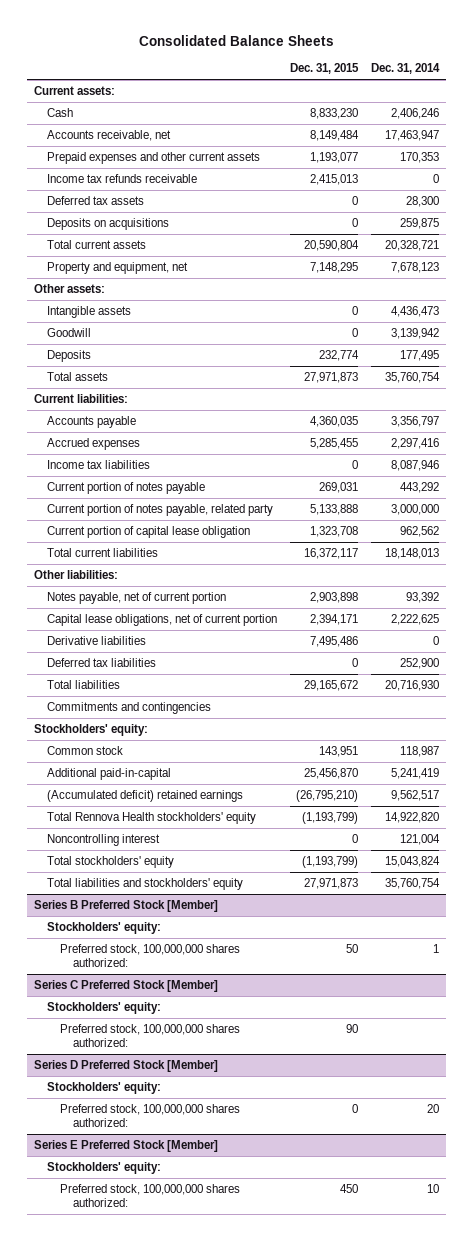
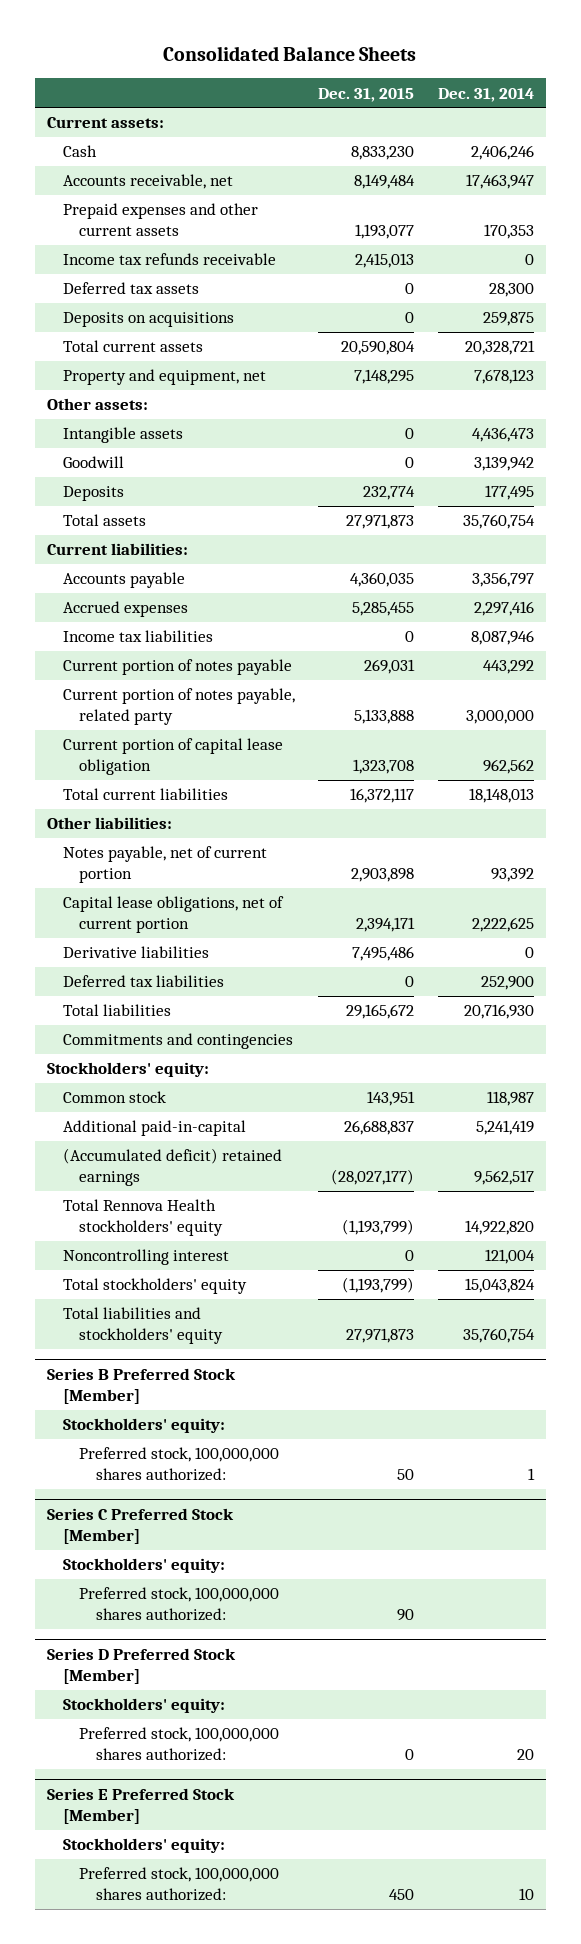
[304,767,359,779] 25,456,870 -> [344,1120,415,1136] 26,688,837
[296,789,359,802] (26,795,210) -> [331,1169,415,1186] (28,027,177)

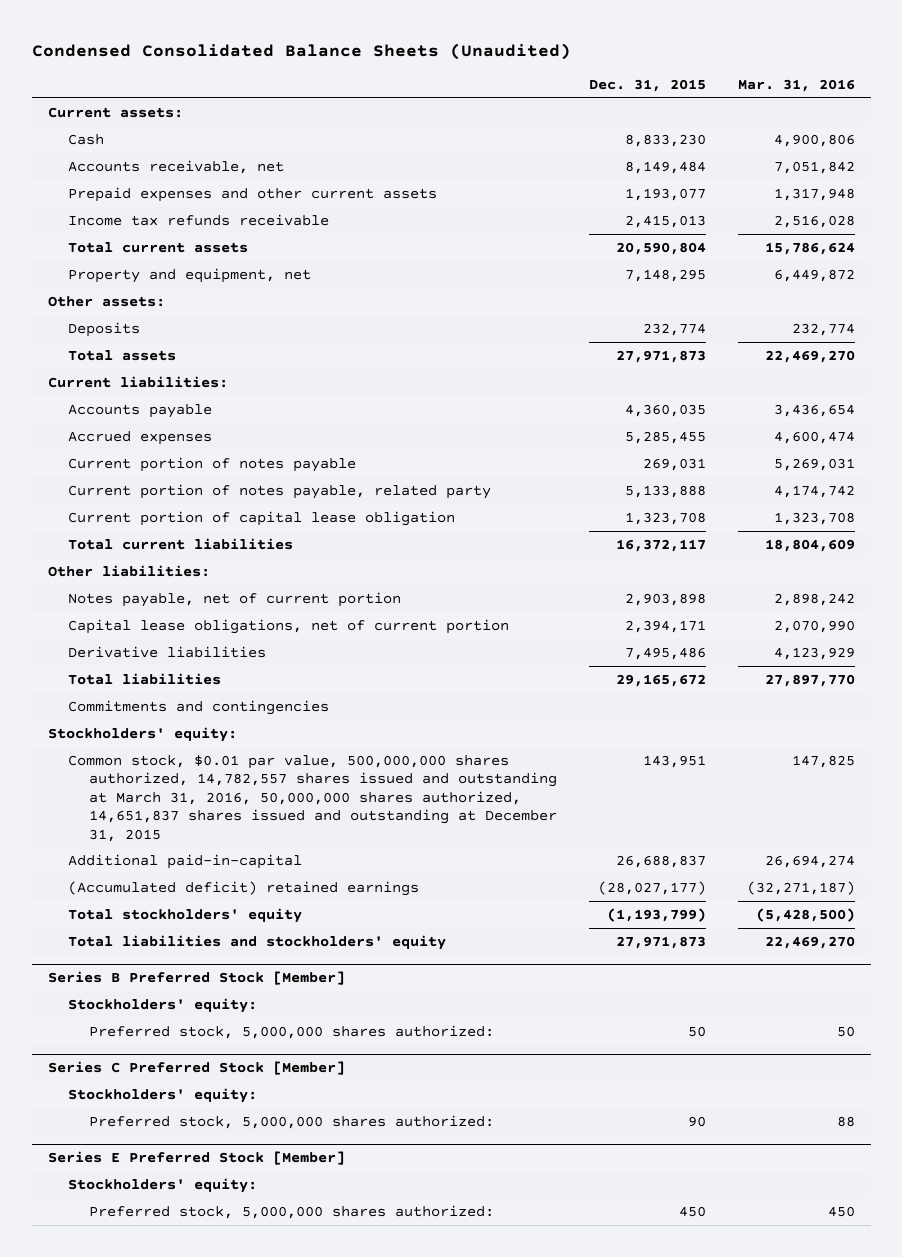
[163,46,417,62] Consolidated Balance Sheets -> [31,42,571,60] Condensed Consolidated Balance Sheets (Unaudited)
[438,87,535,102] Dec. 31, 2014 -> none
none -> [737,79,855,93] Mar. 31, 2016
[62,282,199,295] Deferred tax assets -> none
[62,312,234,328] Deposits on acquisitions -> none
[62,427,183,444] Intangible assets -> none
[62,456,124,469] Goodwill -> none
[62,630,213,643] Income tax liabilities -> none
[62,975,224,988] Deferred tax liabilities -> none
[62,1091,166,1104] Common stock -> [68,754,557,842] Common stock, $0.01 par value, 500,000,000 shares authorized, 14,782,557 shares issued and outstanding at March 31, 2016, 50,000,000 shares authorized, 14,651,837 shares issued and outstanding at December 31, 2015
[62,1199,224,1237] Total Rennova Health stockholders' equity -> none
[62,1249,229,1266] Noncontrolling interest -> none
[79,1447,280,1482] Preferred stock, 100,000,000 shares authorized: -> [88,1024,494,1039] Preferred stock, 5,000,000 shares authorized:
[46,1647,236,1685] Series D Preferred Stock [Member] -> none
[62,1698,225,1714] Stockholders' equity: -> none
[79,1727,280,1762] Preferred stock, 100,000,000 shares authorized: -> none
[79,1587,280,1622] Preferred stock, 100,000,000 shares authorized: -> [88,1114,494,1129] Preferred stock, 5,000,000 shares authorized:
[79,1867,280,1902] Preferred stock, 100,000,000 shares authorized: -> [88,1204,494,1219] Preferred stock, 5,000,000 shares authorized:

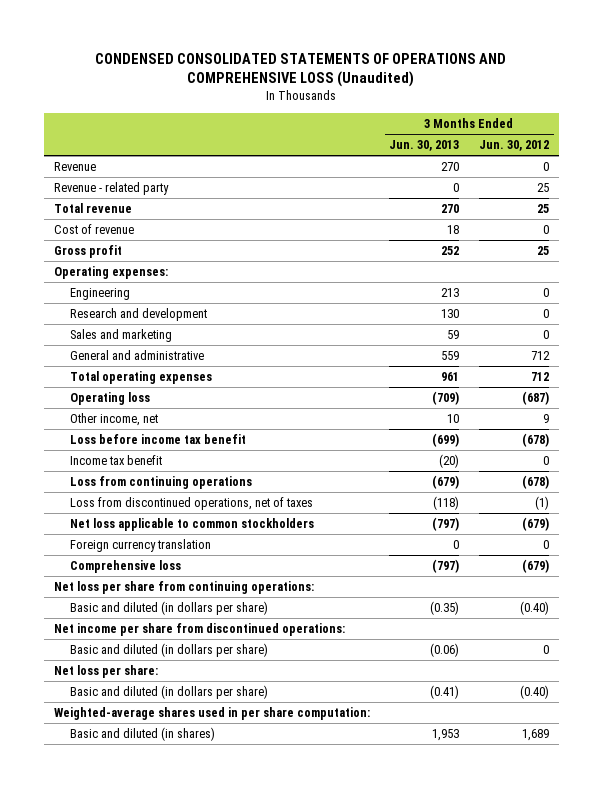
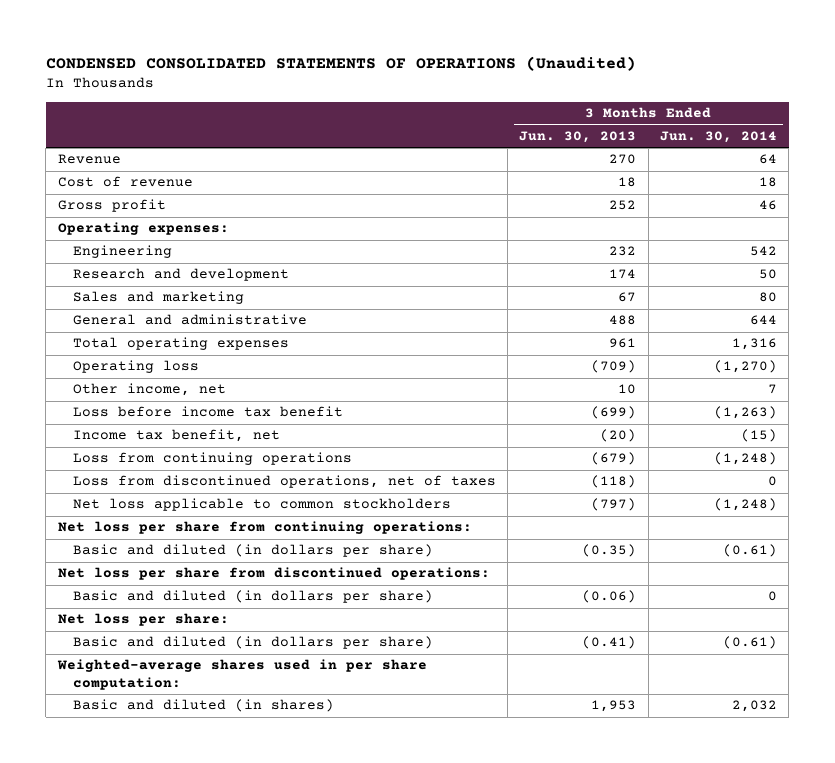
[95,52,507,88] CONDENSED CONSOLIDATED STATEMENTS OF OPERATIONS AND COMPREHENSIVE LOSS (Unaudited) -> [45,56,636,72] CONDENSED CONSOLIDATED STATEMENTS OF OPERATIONS (Unaudited)
[479,140,550,152] Jun. 30, 2012 -> none
none -> [659,130,777,143] Jun. 30, 2014
[53,182,169,196] Revenue - related party -> none
[53,203,132,214] Total revenue -> none
[441,288,460,298] 213 -> [609,246,637,257] 232
[441,309,460,319] 130 -> [609,269,637,280] 174
[447,330,460,340] 59 -> [618,292,637,303] 67
[441,351,460,361] 559 -> [609,315,637,326] 488
[69,455,162,466] Income tax benefit -> [72,429,280,443] Income tax benefit, net
[69,539,211,553] Foreign currency translation -> none
[69,560,181,574] Comprehensive loss -> none
[53,623,345,637] Net income per share from discontinued operations: -> [57,567,490,581] Net loss per share from discontinued operations:

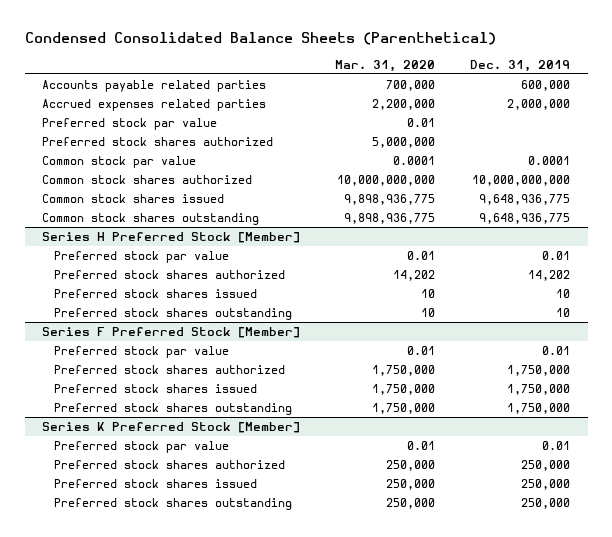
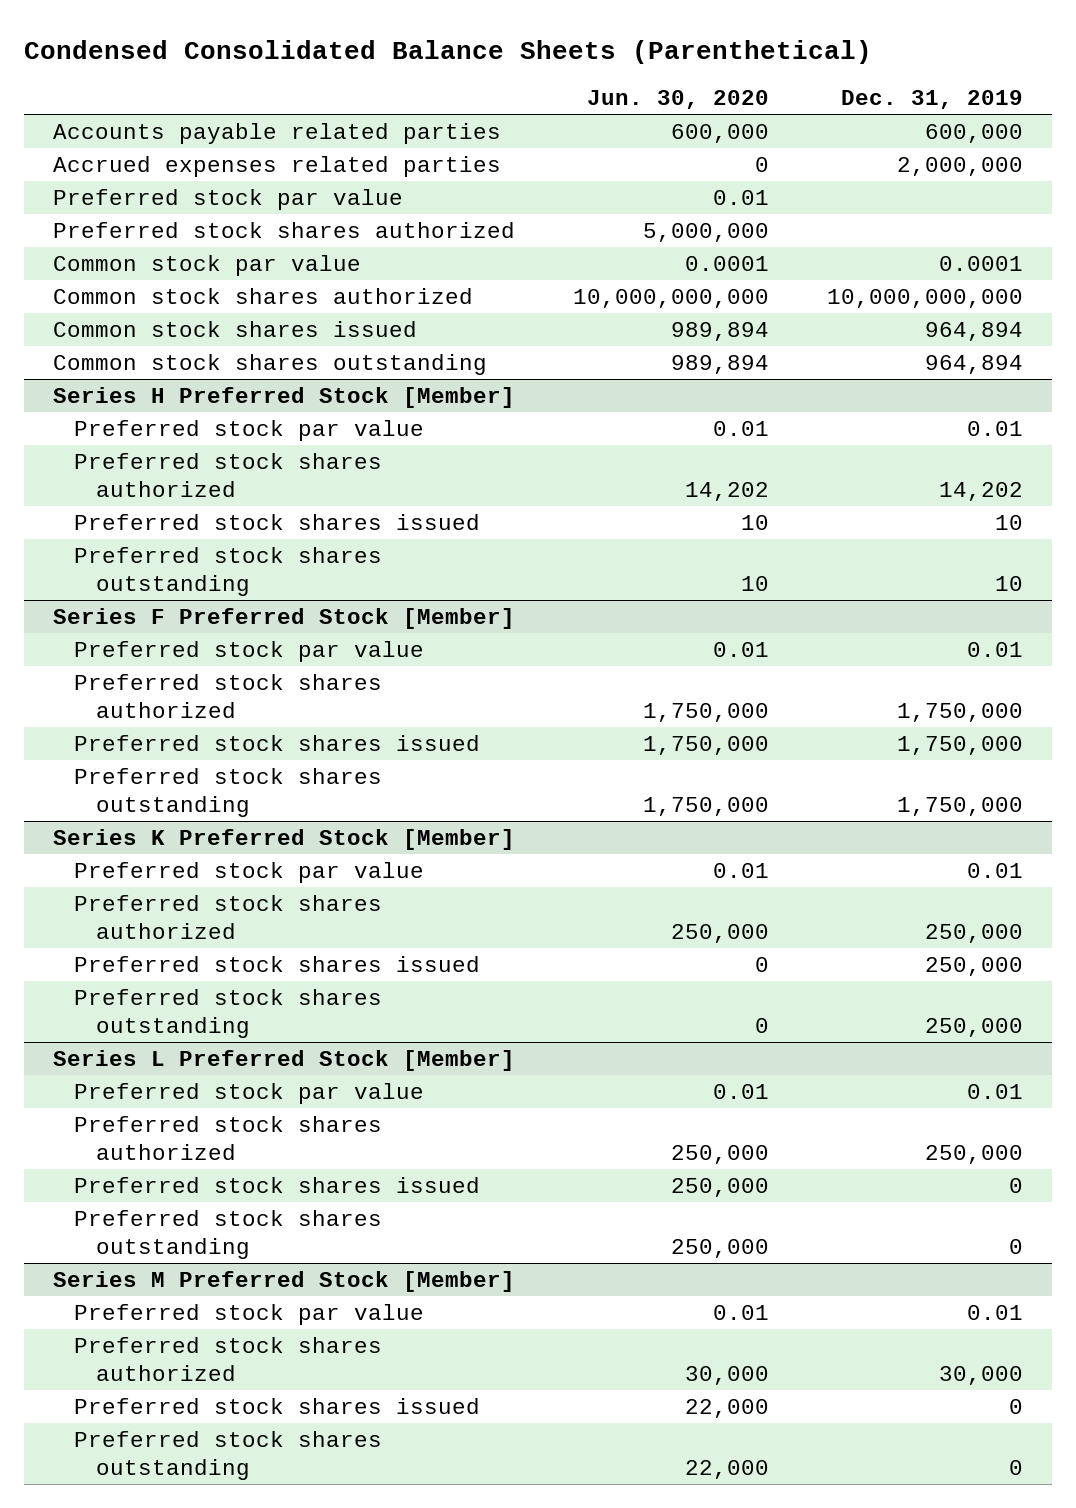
[335,59,436,72] Mar. 31, 2020 -> none
none -> [587,90,770,110] Jun. 30, 2020
[479,193,571,205] 9,648,936,775 -> [925,322,1024,342] 964,894
[479,212,571,224] 9,648,936,775 -> [925,355,1024,375] 964,894
none -> [52,1050,515,1072] Series L Preferred Stock [Member]
none -> [74,1083,425,1105] Preferred stock par value
none -> [74,1116,383,1160] Preferred stock shares authorized
none -> [74,1177,481,1194] Preferred stock shares issued
none -> [74,1210,383,1259] Preferred stock shares outstanding
none -> [52,1271,515,1293] Series M Preferred Stock [Member]
none -> [74,1304,425,1326] Preferred stock par value
none -> [74,1337,383,1381] Preferred stock shares authorized
none -> [74,1398,481,1415] Preferred stock shares issued
none -> [74,1431,383,1480] Preferred stock shares outstanding

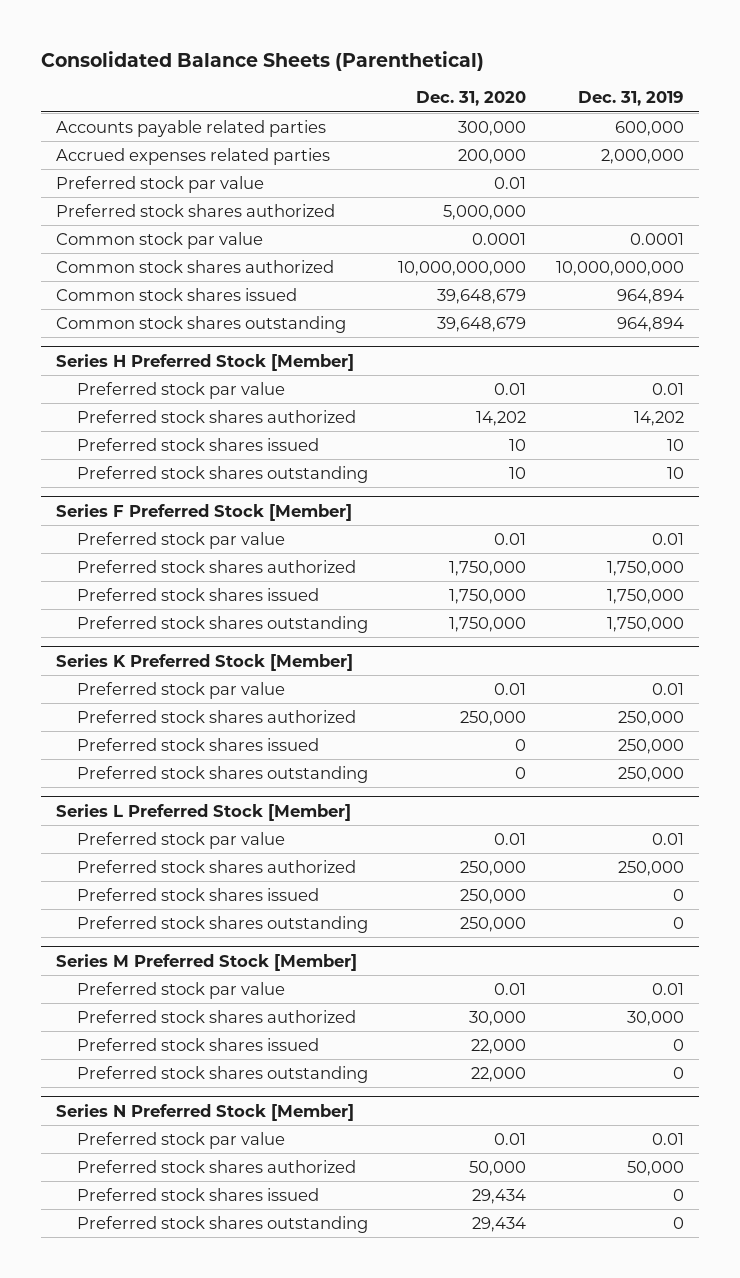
[23,39,872,64] Condensed Consolidated Balance Sheets (Parenthetical) -> [41,50,485,71] Consolidated Balance Sheets (Parenthetical)
[587,90,770,110] Jun. 30, 2020 -> none
none -> [415,91,526,107] Dec. 31, 2020
none -> [56,1103,355,1121] Series N Preferred Stock [Member]
none -> [76,1132,285,1150] Preferred stock par value
none -> [76,1160,356,1174] Preferred stock shares authorized
none -> [76,1188,319,1202] Preferred stock shares issued
none -> [76,1216,368,1234] Preferred stock shares outstanding

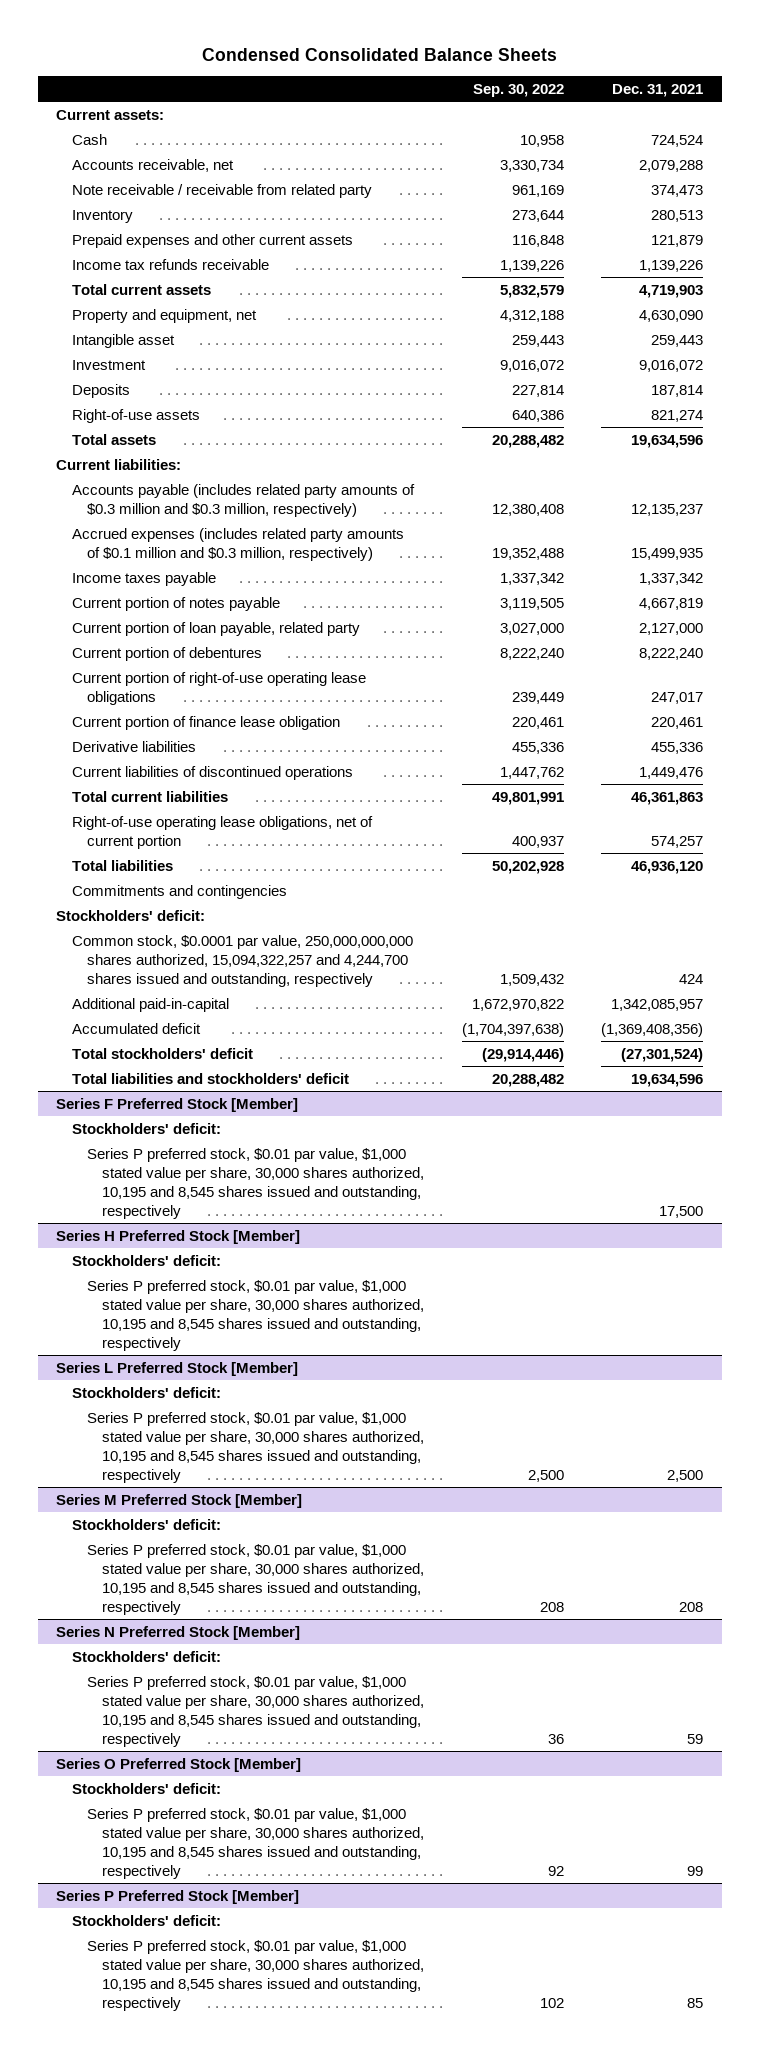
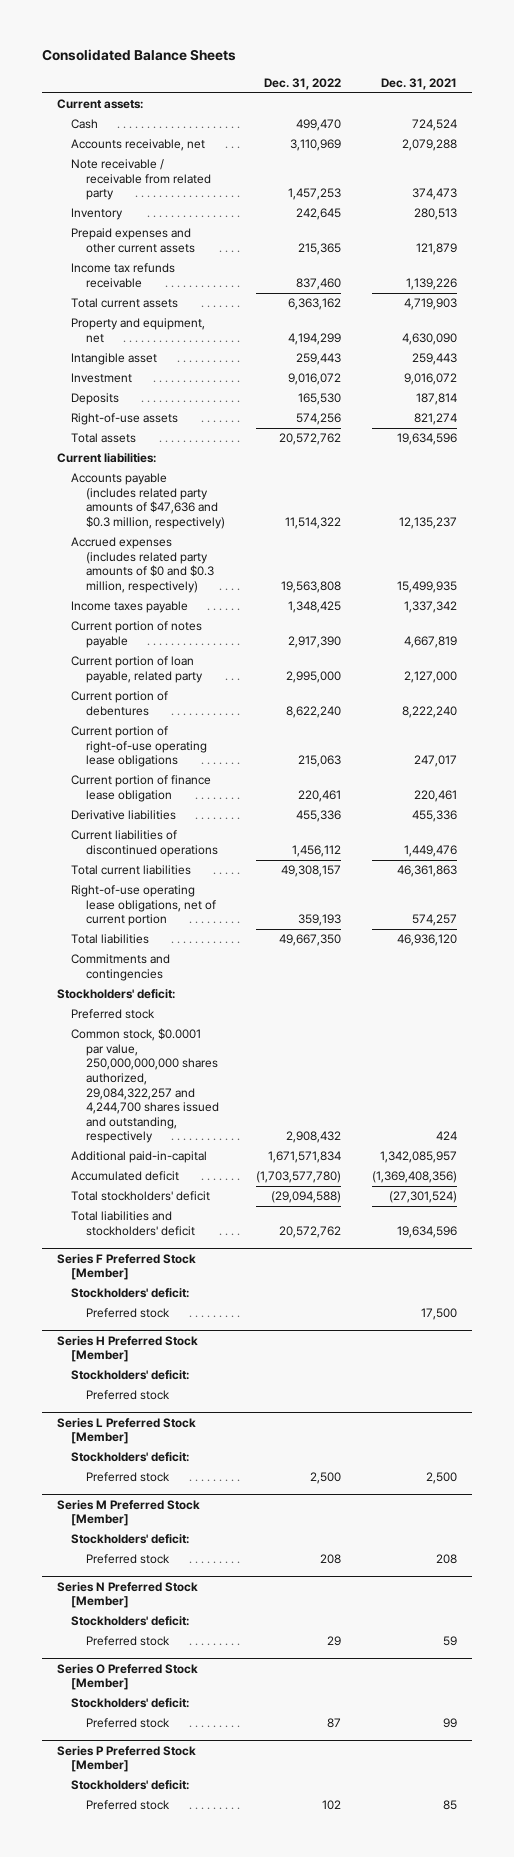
[201,48,557,62] Condensed Consolidated Balance Sheets -> [41,49,236,62] Consolidated Balance Sheets
[472,83,564,97] Sep. 30, 2022 -> none
none -> [263,77,341,90] Dec. 31, 2022
[71,483,415,517] Accounts payable (includes related party amounts of $0.3 million and $0.3 million, respectively) -> [71,473,225,529] Accounts payable (includes related party amounts of $47,636 and $0.3 million, respectively)
[71,527,404,561] Accrued expenses (includes related party amounts of $0.1 million and $0.3 million, respectively) -> [71,537,214,593] Accrued expenses (includes related party amounts of $0 and $0.3 million, respectively)
none -> [71,1009,156,1020] Preferred stock
[71,934,413,987] Common stock, $0.0001 par value, 250,000,000,000 shares authorized, 15,094,322,257 and 4,244,700 shares issued and outstanding, respectively -> [71,1028,219,1144] Common stock, $0.0001 par value, 250,000,000,000 shares authorized, 29,084,322,257 and 4,244,700 shares issued and outstanding, respectively
[86,1147,425,1219] Series P preferred stock, $0.01 par value, $1,000 stated value per share, 30,000 shares authorized, 10,195 and 8,545 shares issued and outstanding, respectively -> [85,1308,170,1319] Preferred stock
[86,1279,425,1351] Series P preferred stock, $0.01 par value, $1,000 stated value per share, 30,000 shares authorized, 10,195 and 8,545 shares issued and outstanding, respectively -> [85,1390,170,1401] Preferred stock
[86,1411,425,1483] Series P preferred stock, $0.01 par value, $1,000 stated value per share, 30,000 shares authorized, 10,195 and 8,545 shares issued and outstanding, respectively -> [85,1472,170,1483] Preferred stock
[86,1543,425,1615] Series P preferred stock, $0.01 par value, $1,000 stated value per share, 30,000 shares authorized, 10,195 and 8,545 shares issued and outstanding, respectively -> [85,1554,170,1565] Preferred stock
[86,1675,425,1747] Series P preferred stock, $0.01 par value, $1,000 stated value per share, 30,000 shares authorized, 10,195 and 8,545 shares issued and outstanding, respectively -> [85,1636,170,1647] Preferred stock
[86,1807,425,1879] Series P preferred stock, $0.01 par value, $1,000 stated value per share, 30,000 shares authorized, 10,195 and 8,545 shares issued and outstanding, respectively -> [85,1718,170,1729] Preferred stock
[86,1939,425,2011] Series P preferred stock, $0.01 par value, $1,000 stated value per share, 30,000 shares authorized, 10,195 and 8,545 shares issued and outstanding, respectively -> [85,1800,170,1811] Preferred stock

